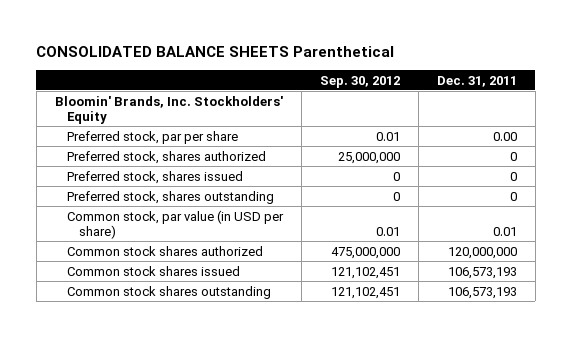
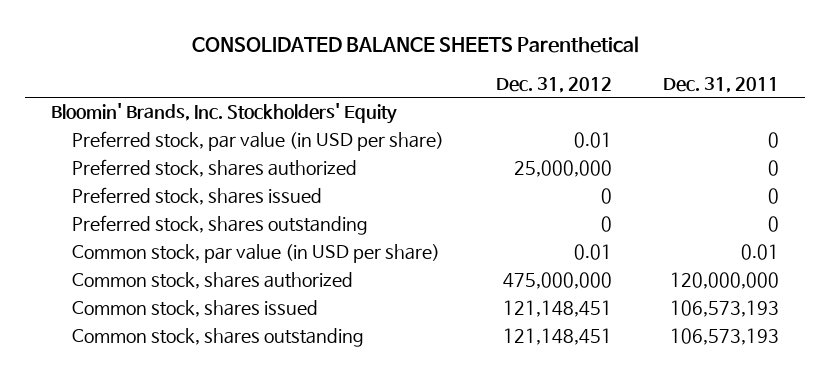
[319,75,400,88] Sep. 30, 2012 -> none
none -> [495,76,612,93] Dec. 31, 2012
[66,130,238,144] Preferred stock, par per share -> [71,131,444,152] Preferred stock, par value (in USD per share)
[492,131,517,141] 0.00 -> [768,132,780,149] 0
[66,245,263,256] Common stock shares authorized -> [71,272,353,290] Common stock, shares authorized
[66,265,240,276] Common stock shares issued -> [71,300,318,318] Common stock, shares issued
[66,285,271,299] Common stock shares outstanding -> [71,328,364,348] Common stock, shares outstanding

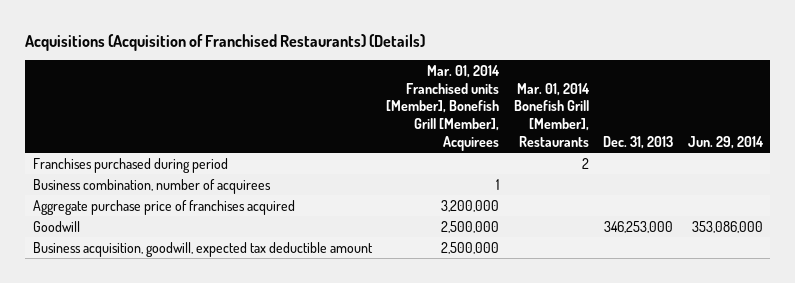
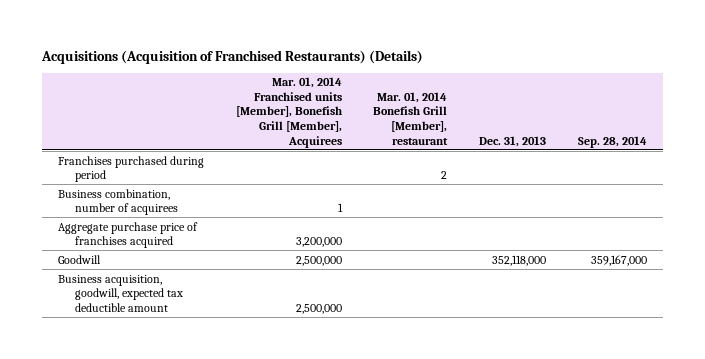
[513,82,590,147] Mar. 01, 2014 Bonefish Grill [Member], Restaurants -> none
[687,135,764,149] Jun. 29, 2014 -> none
none -> [373,91,449,145] Mar. 01, 2014 Bonefish Grill [Member], restaurant
none -> [578,135,648,148] Sep. 28, 2014
[604,220,674,233] 346,253,000 -> [492,254,547,266] 352,118,000

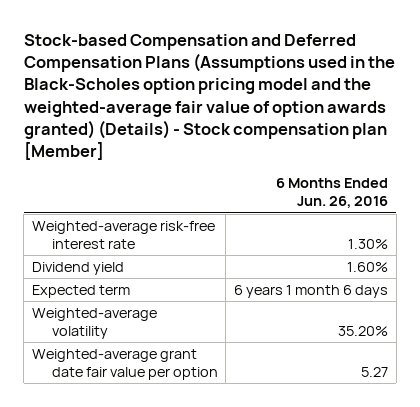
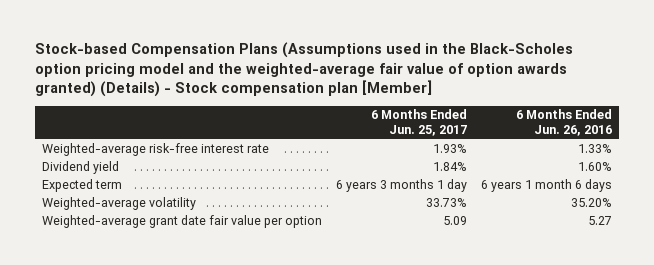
[23,33,395,161] Stock-based Compensation and Deferred Compensation Plans (Assumptions used in the Black-Scholes option pricing model and the weighted-average fair value of option awards granted) (Details) - Stock compensation plan [Member] -> [34,42,573,98] Stock-based Compensation Plans (Assumptions used in the Black-Scholes option pricing model and the weighted-average fair value of option awards granted) (Details) - Stock compensation plan [Member]
none -> [370,109,467,137] 6 Months Ended Jun. 25, 2017
[348,238,389,249] 1.30% -> [577,144,612,154] 1.33%

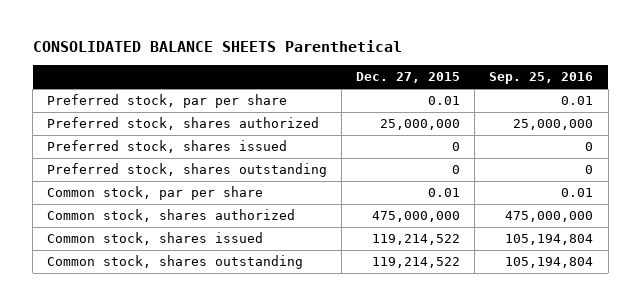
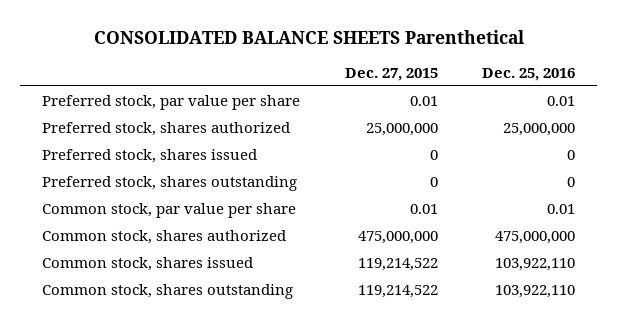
[489,72,594,85] Sep. 25, 2016 -> none
none -> [481,67,575,81] Dec. 25, 2016
[47,94,288,109] Preferred stock, par per share -> [42,94,301,110] Preferred stock, par value per share
[47,186,264,201] Common stock, par per share -> [42,202,297,218] Common stock, par value per share

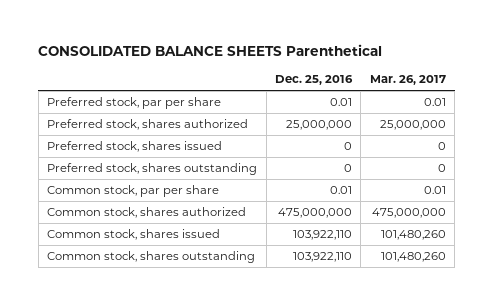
[344,67,438,81] Dec. 27, 2015 -> none
none -> [369,74,446,85] Mar. 26, 2017
[42,94,301,110] Preferred stock, par value per share -> [47,97,222,110] Preferred stock, par per share
[42,202,297,218] Common stock, par value per share -> [47,185,220,198] Common stock, par per share

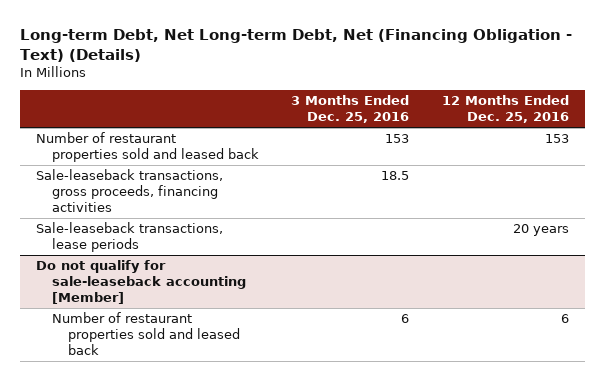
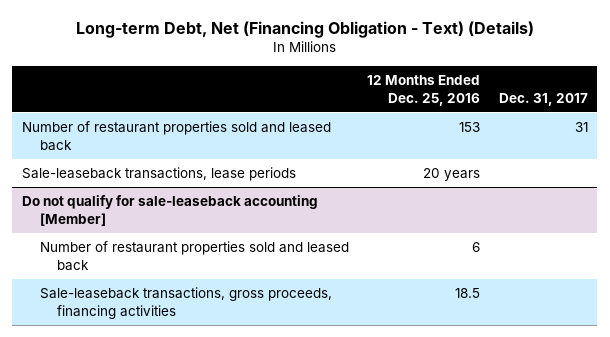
[20,29,573,63] Long-term Debt, Net Long-term Debt, Net (Financing Obligation - Text) (Details) -> [75,20,534,38] Long-term Debt, Net (Financing Obligation - Text) (Details)
[291,95,410,124] 3 Months Ended Dec. 25, 2016 -> none
none -> [499,92,589,106] Dec. 31, 2017
[36,169,224,213] Sale-leaseback transactions, gross proceeds, financing activities -> none
none -> [39,287,332,319] Sale-leaseback transactions, gross proceeds, financing activities

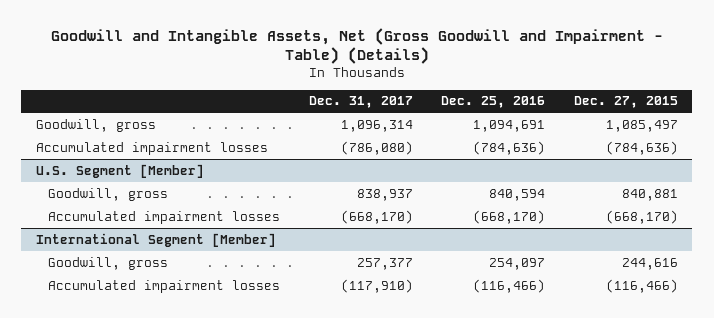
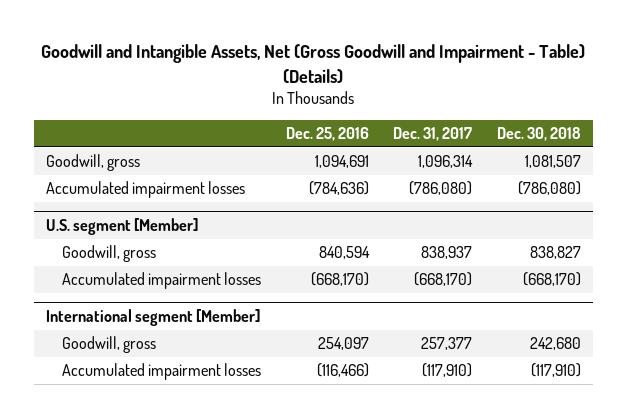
[574,96,679,109] Dec. 27, 2015 -> none
none -> [496,126,581,141] Dec. 30, 2018
[35,163,204,178] U.S. Segment [Member] -> [45,218,198,236] U.S. segment [Member]
[35,232,276,247] International Segment [Member] -> [45,309,260,327] International segment [Member]

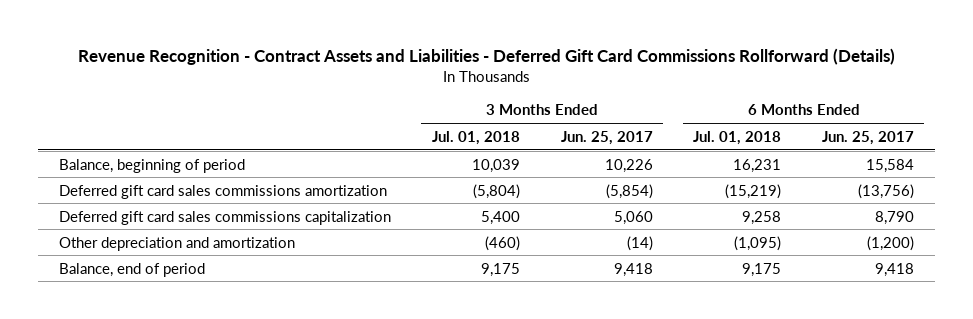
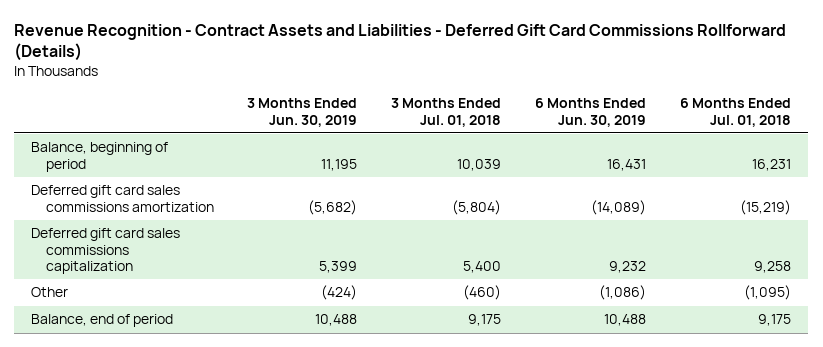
[560,130,653,145] Jun. 25, 2017 -> none
[822,130,915,145] Jun. 25, 2017 -> none
none -> [247,98,358,127] 3 Months Ended Jun. 30, 2019
none -> [535,98,647,127] 6 Months Ended Jun. 30, 2019
[58,236,295,251] Other depreciation and amortization -> [31,287,69,298] Other

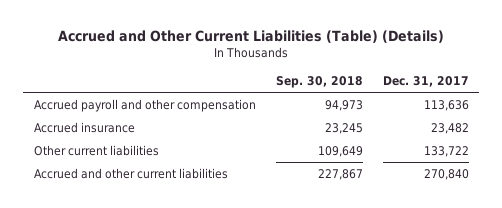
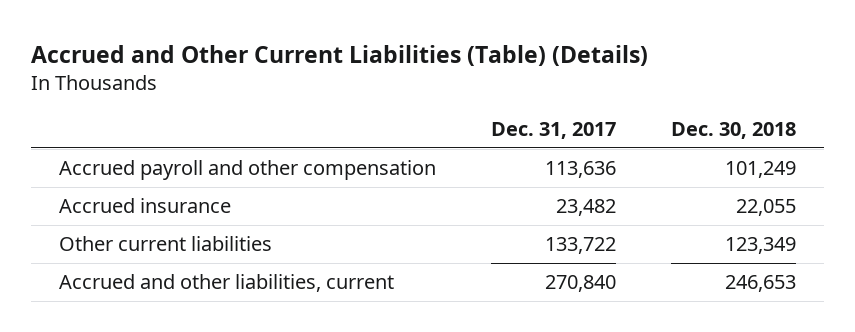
[275,75,363,88] Sep. 30, 2018 -> none
none -> [671,122,797,140] Dec. 30, 2018
[33,167,228,179] Accrued and other current liabilities -> [58,274,394,293] Accrued and other liabilities, current

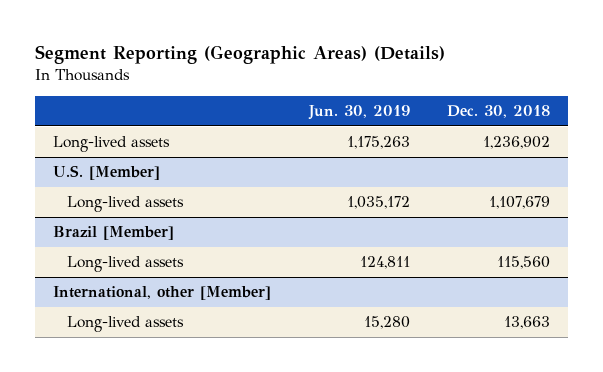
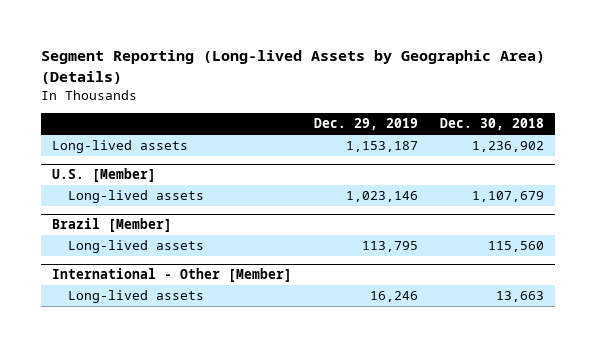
[34,45,445,65] Segment Reporting (Geographic Areas) (Details) -> [40,50,545,84] Segment Reporting (Long-lived Assets by Geographic Area) (Details)
[307,105,410,121] Jun. 30, 2019 -> none
none -> [313,118,418,131] Dec. 29, 2019
[53,286,272,301] International, other [Member] -> [51,268,292,283] International - Other [Member]

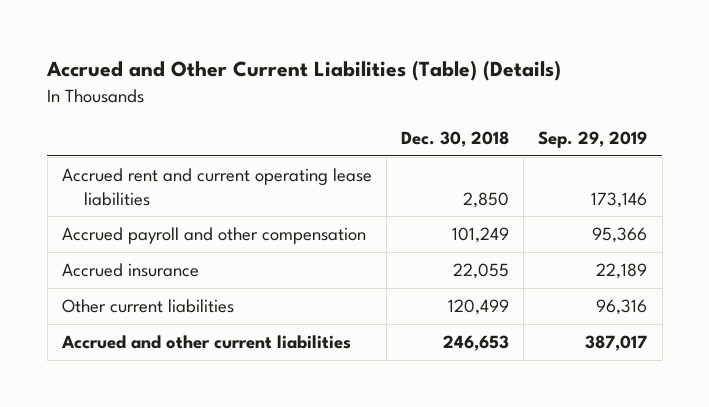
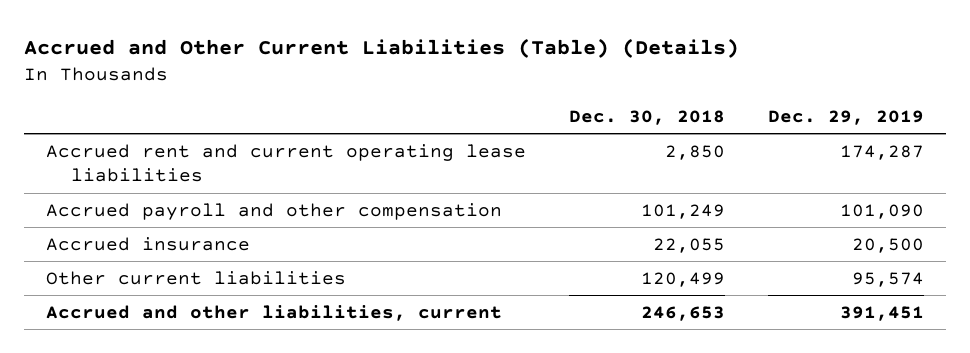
[538,131,648,149] Sep. 29, 2019 -> none
none -> [768,109,925,125] Dec. 29, 2019
[61,334,352,349] Accrued and other current liabilities -> [45,304,502,321] Accrued and other liabilities, current

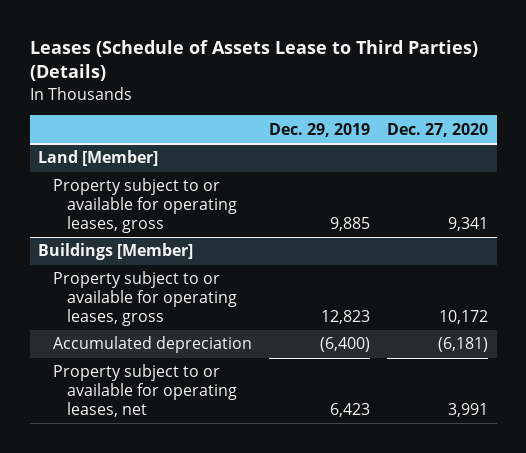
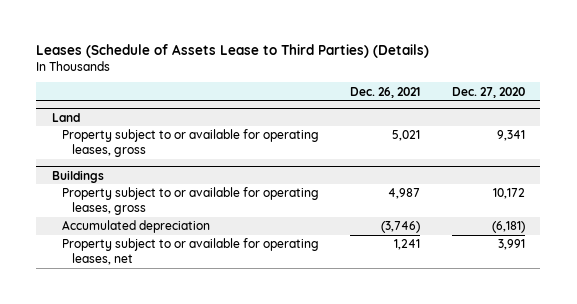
[268,122,370,137] Dec. 29, 2019 -> none
none -> [350,86,421,98] Dec. 26, 2021
[38,150,159,167] Land [Member] -> [51,112,80,122] Land
[38,243,194,261] Buildings [Member] -> [51,169,104,183] Buildings

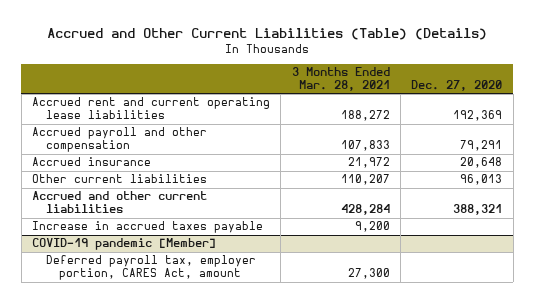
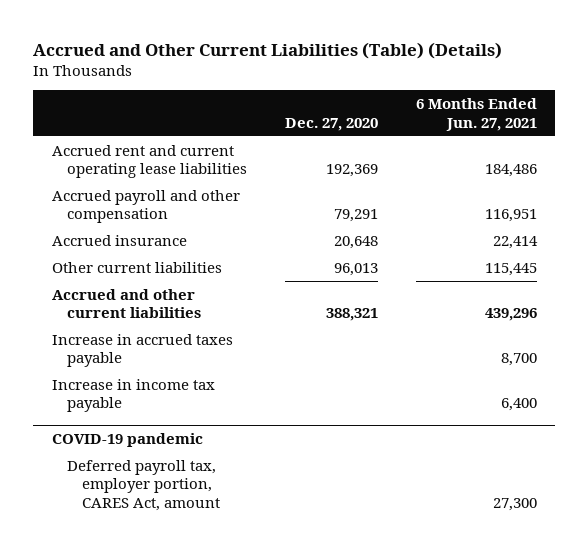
[291,67,390,91] 3 Months Ended Mar. 28, 2021 -> none
none -> [415,97,537,131] 6 Months Ended Jun. 27, 2021
none -> [51,378,215,413] Increase in income tax payable
[32,238,217,251] COVID-19 pandemic [Member] -> [51,433,203,448] COVID-19 pandemic

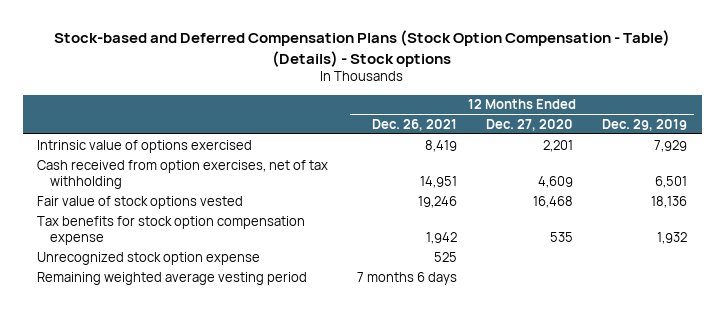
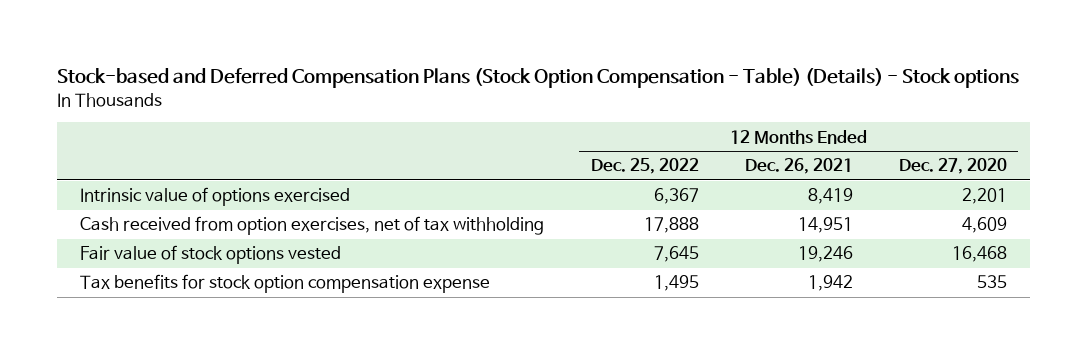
[602,118,688,131] Dec. 29, 2019 -> none
none -> [590,158,699,175] Dec. 25, 2022
[37,251,261,265] Unrecognized stock option expense -> none
[37,271,308,285] Remaining weighted average vesting period -> none

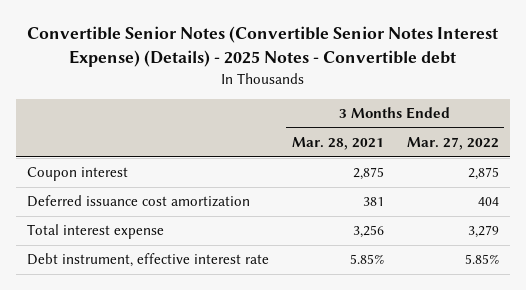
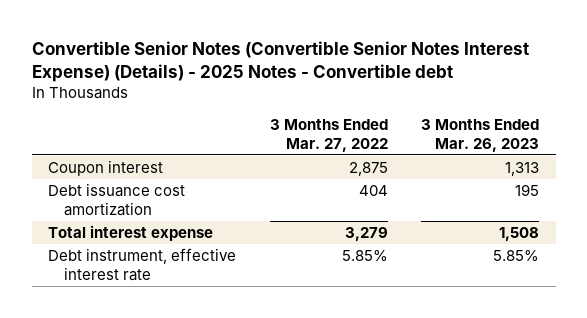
[291,137,384,151] Mar. 28, 2021 -> none
none -> [420,118,539,152] 3 Months Ended Mar. 26, 2023
[27,195,251,208] Deferred issuance cost amortization -> [48,182,186,216] Debt issuance cost amortization

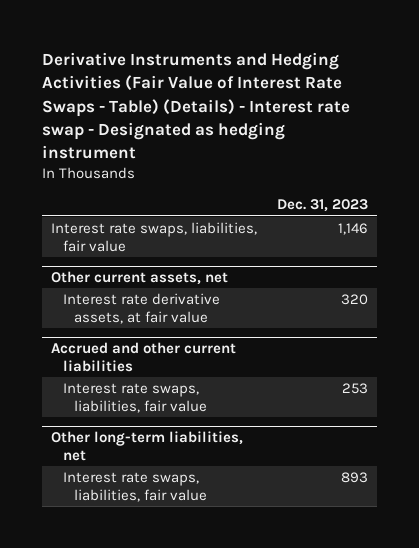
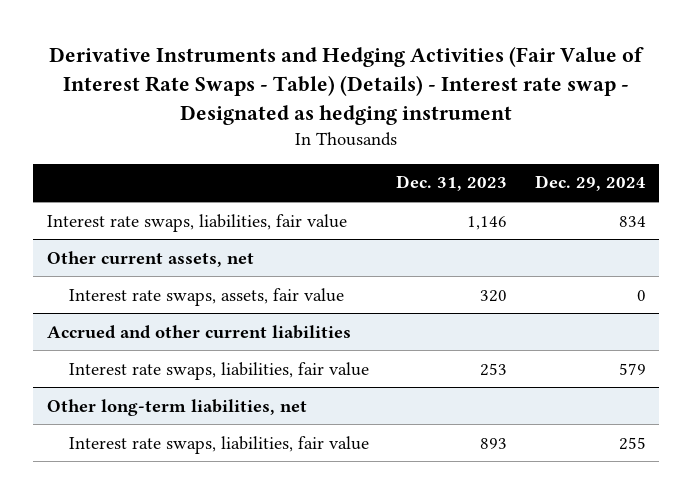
none -> [534,175,646,192] Dec. 29, 2024
[62,292,220,324] Interest rate derivative assets, at fair value -> [69,287,345,306] Interest rate swaps, assets, fair value

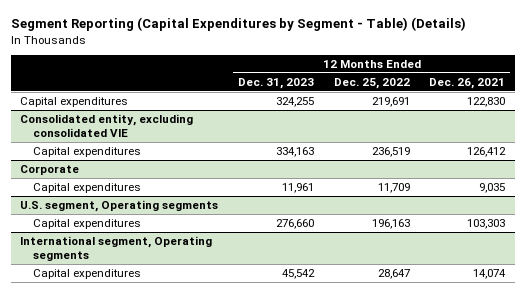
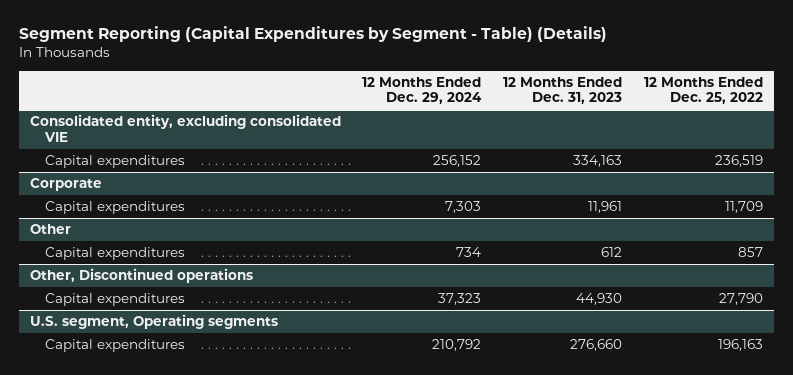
[429,77,506,89] Dec. 26, 2021 -> none
none -> [362,76,483,105] 12 Months Ended Dec. 29, 2024
[20,96,129,107] Capital expenditures -> none
none -> [29,224,71,235] Other
none -> [45,247,186,261] Capital expenditures
none -> [29,268,253,284] Other, Discontinued operations
none -> [45,293,186,307] Capital expenditures
[20,235,213,261] International segment, Operating segments -> none
[33,268,142,279] Capital expenditures -> none

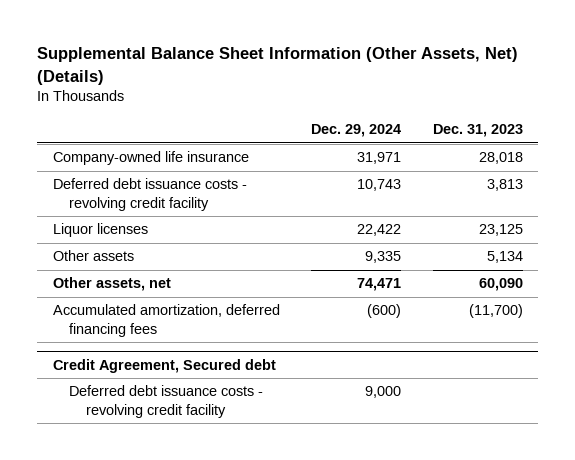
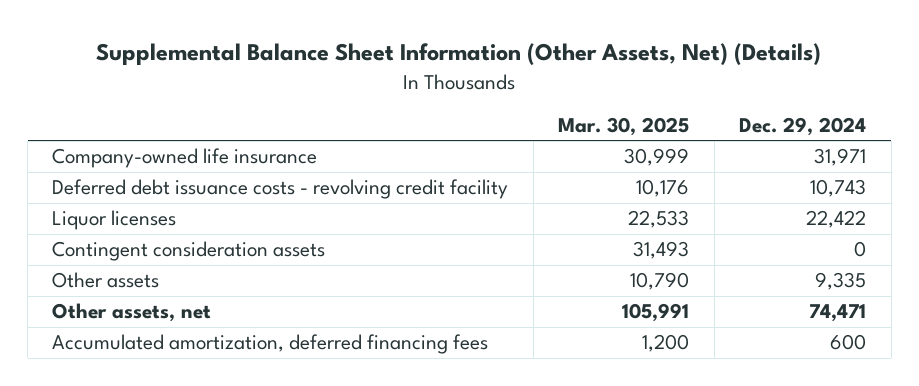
[432,124,523,138] Dec. 31, 2023 -> none
none -> [558,116,690,136] Mar. 30, 2025
none -> [52,241,326,262] Contingent consideration assets
[52,358,276,373] Credit Agreement, Secured debt -> none
[69,385,264,418] Deferred debt issuance costs - revolving credit facility -> none
[367,304,402,319] (600) -> [830,334,867,351] 600

